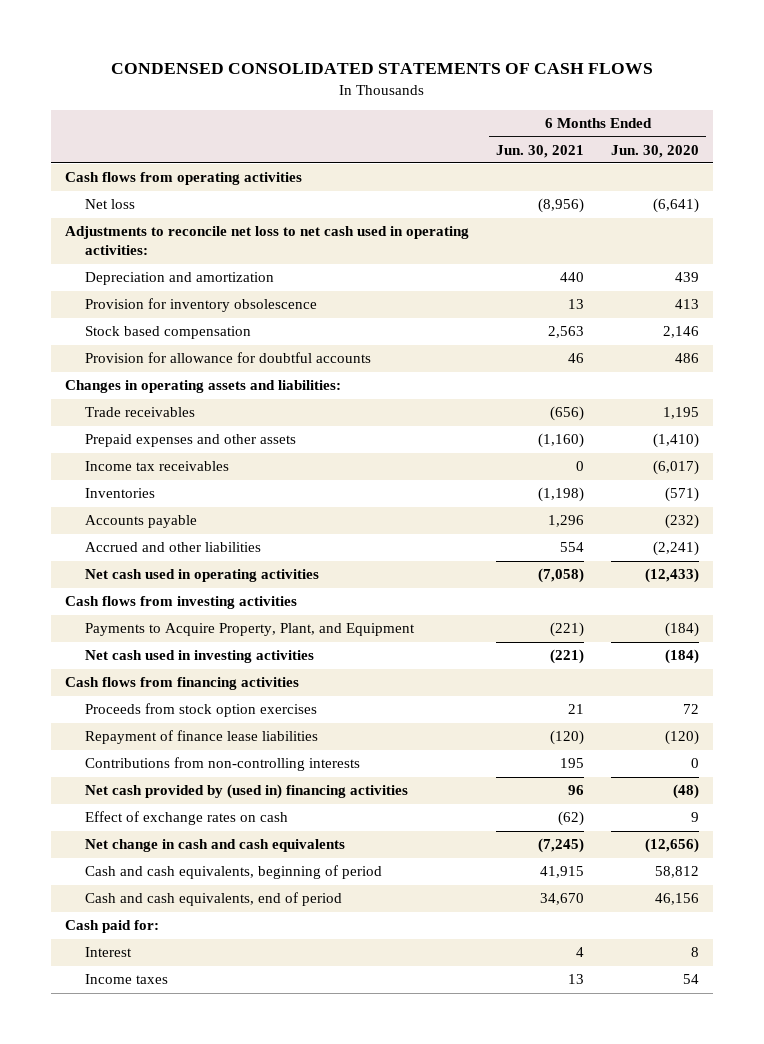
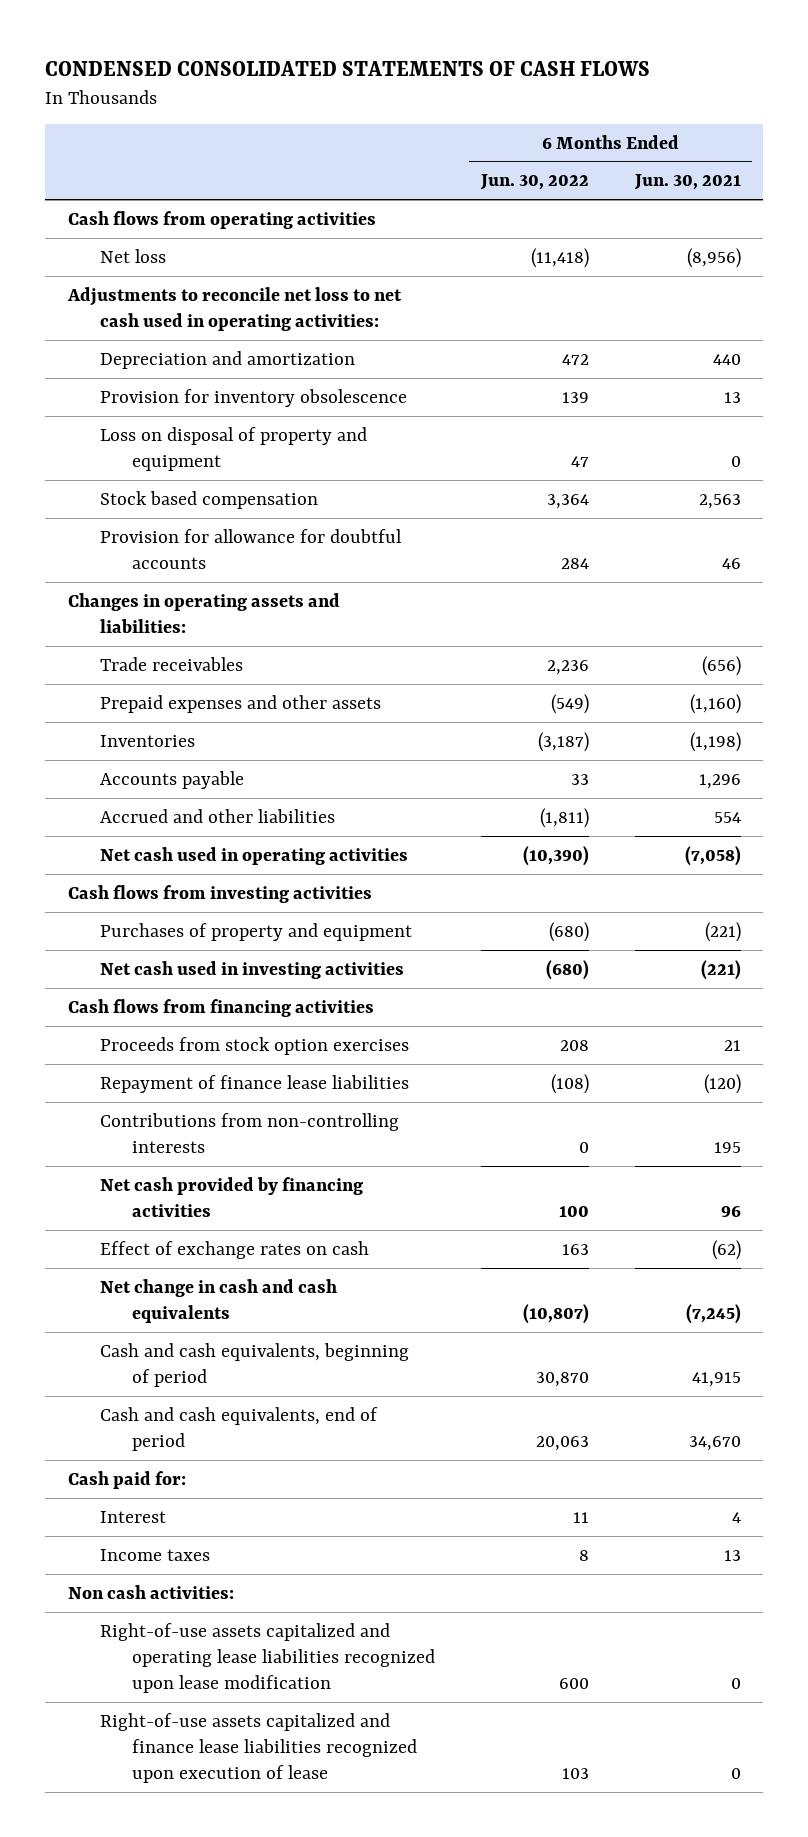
[611,144,700,158] Jun. 30, 2020 -> none
none -> [479,174,589,191] Jun. 30, 2022
none -> [99,426,367,471] Loss on disposal of property and equipment
[84,461,229,472] Income tax receivables -> none
[84,623,415,637] Payments to Acquire Property, Plant, and Equipment -> [99,922,412,941] Purchases of property and equipment
[84,784,408,800] Net cash provided by (used in) financing activities -> [99,1176,363,1217] Net cash provided by financing activities
none -> [67,1584,234,1599] Non cash activities:
none -> [99,1622,436,1694] Right-of-use assets capitalized and operating lease liabilities recognized upon lease modification
none -> [99,1712,418,1784] Right-of-use assets capitalized and finance lease liabilities recognized upon execution of lease

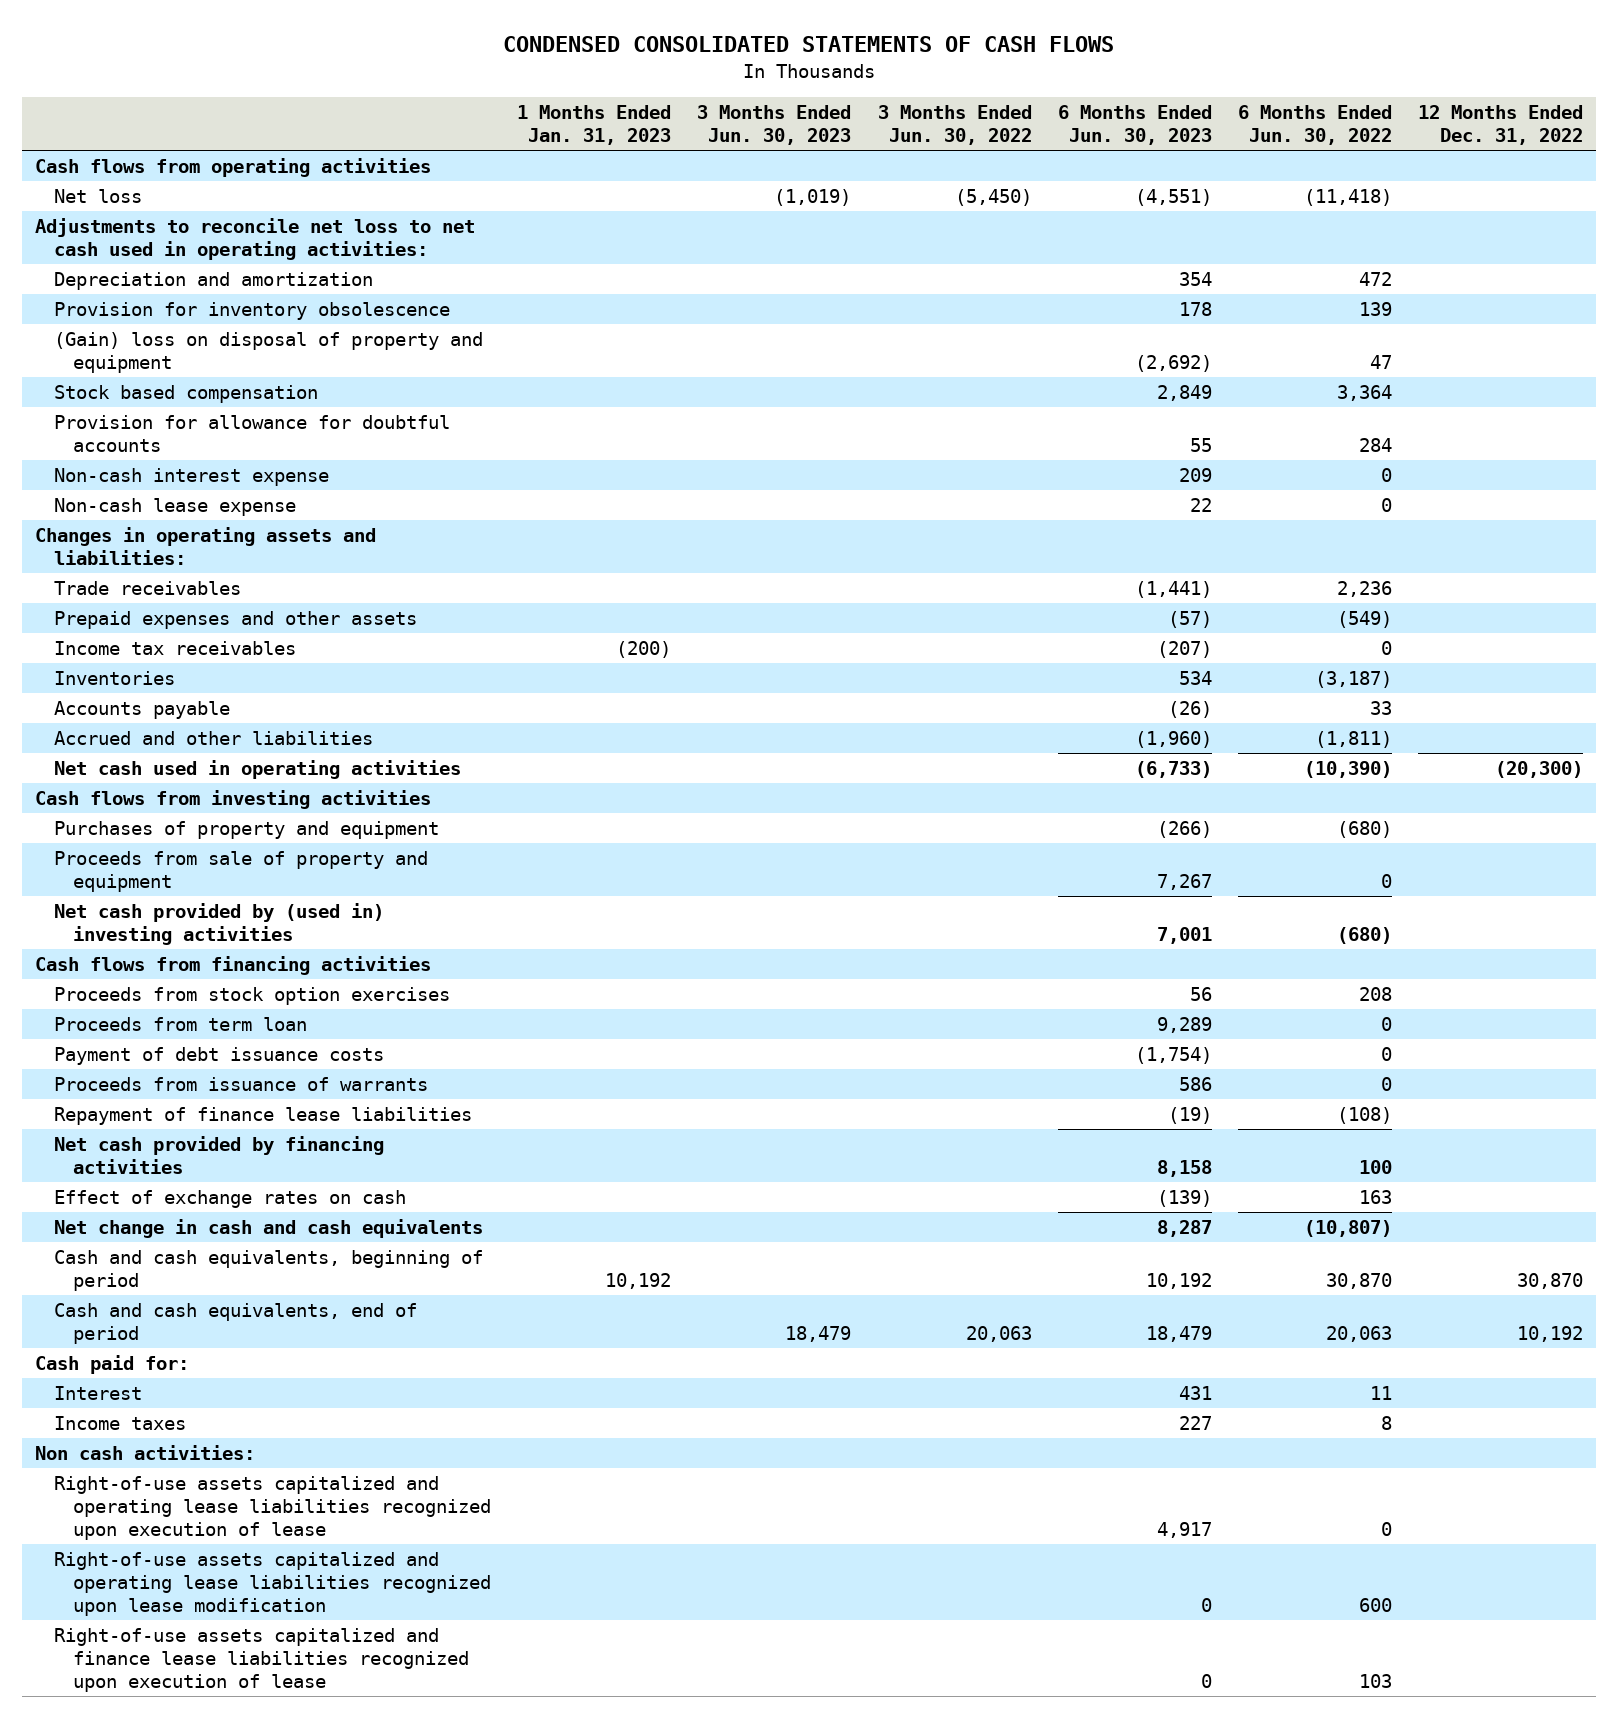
[633,174,741,191] Jun. 30, 2021 -> none
none -> [517,105,672,146] 1 Months Ended Jan. 31, 2023
none -> [697,105,852,146] 3 Months Ended Jun. 30, 2023
none -> [877,105,1032,146] 3 Months Ended Jun. 30, 2022
none -> [1057,105,1212,146] 6 Months Ended Jun. 30, 2023
none -> [1417,105,1583,146] 12 Months Ended Dec. 31, 2022
[99,426,367,471] Loss on disposal of property and equipment -> [54,332,484,374] (Gain) loss on disposal of property and equipment
none -> [54,468,330,487] Non-cash interest expense
none -> [54,498,297,517] Non-cash lease expense
none -> [54,641,297,656] Income tax receivables
none -> [54,851,429,893] Proceeds from sale of property and equipment
[99,960,404,979] Net cash used in investing activities -> [54,903,385,946] Net cash provided by (used in) investing activities
none -> [54,1017,308,1032] Proceeds from term loan
none -> [54,1047,385,1066] Payment of debt issuance costs
none -> [54,1077,429,1092] Proceeds from issuance of warrants
[99,1112,399,1153] Contributions from non-controlling interests -> none
none -> [54,1476,492,1541] Right-of-use assets capitalized and operating lease liabilities recognized upon execution of lease

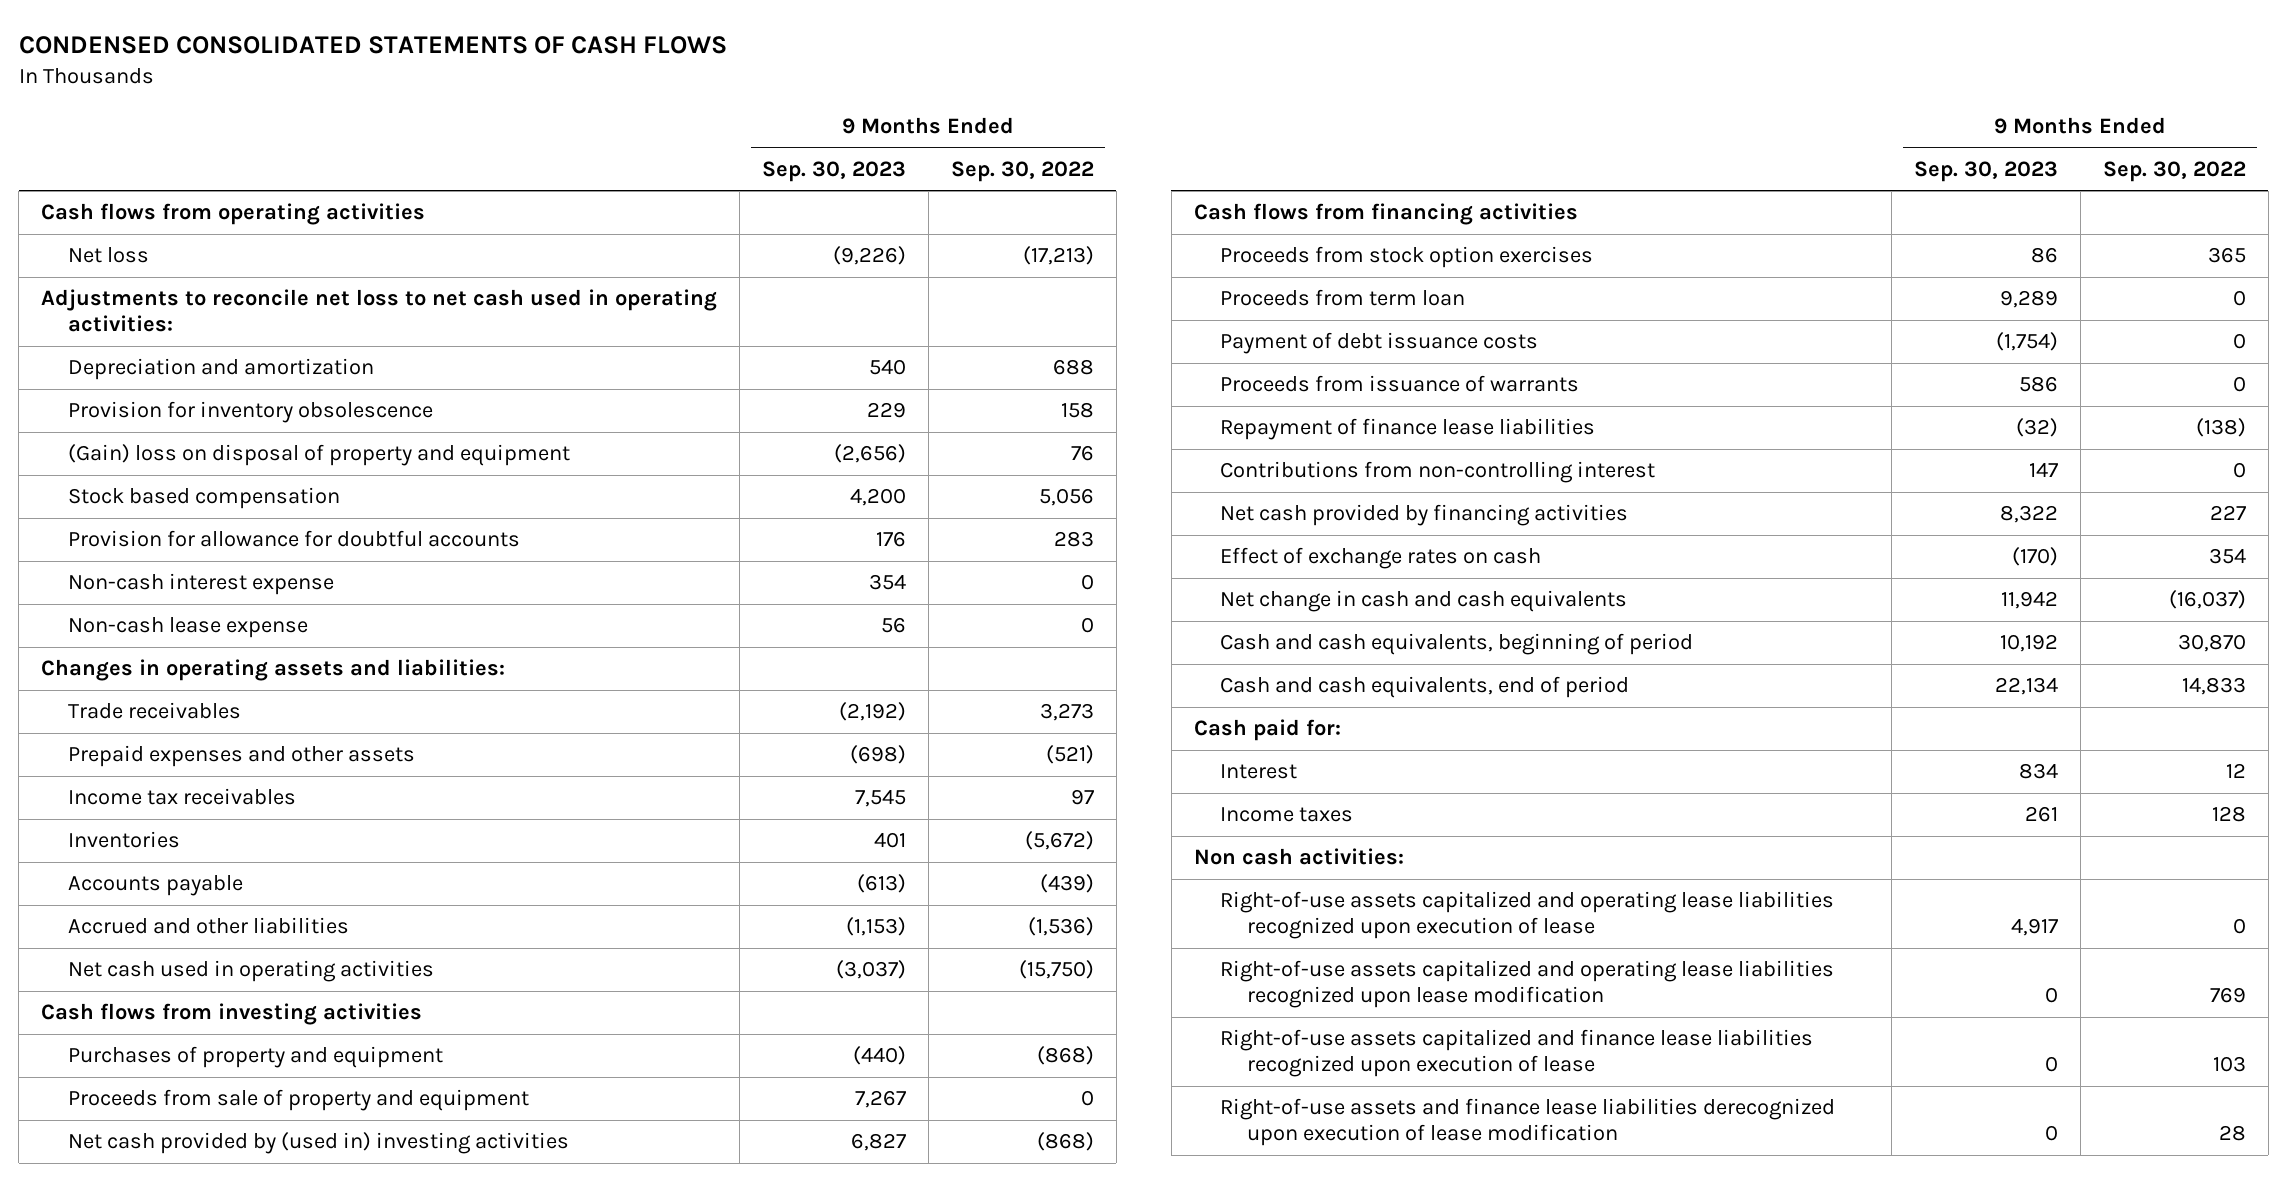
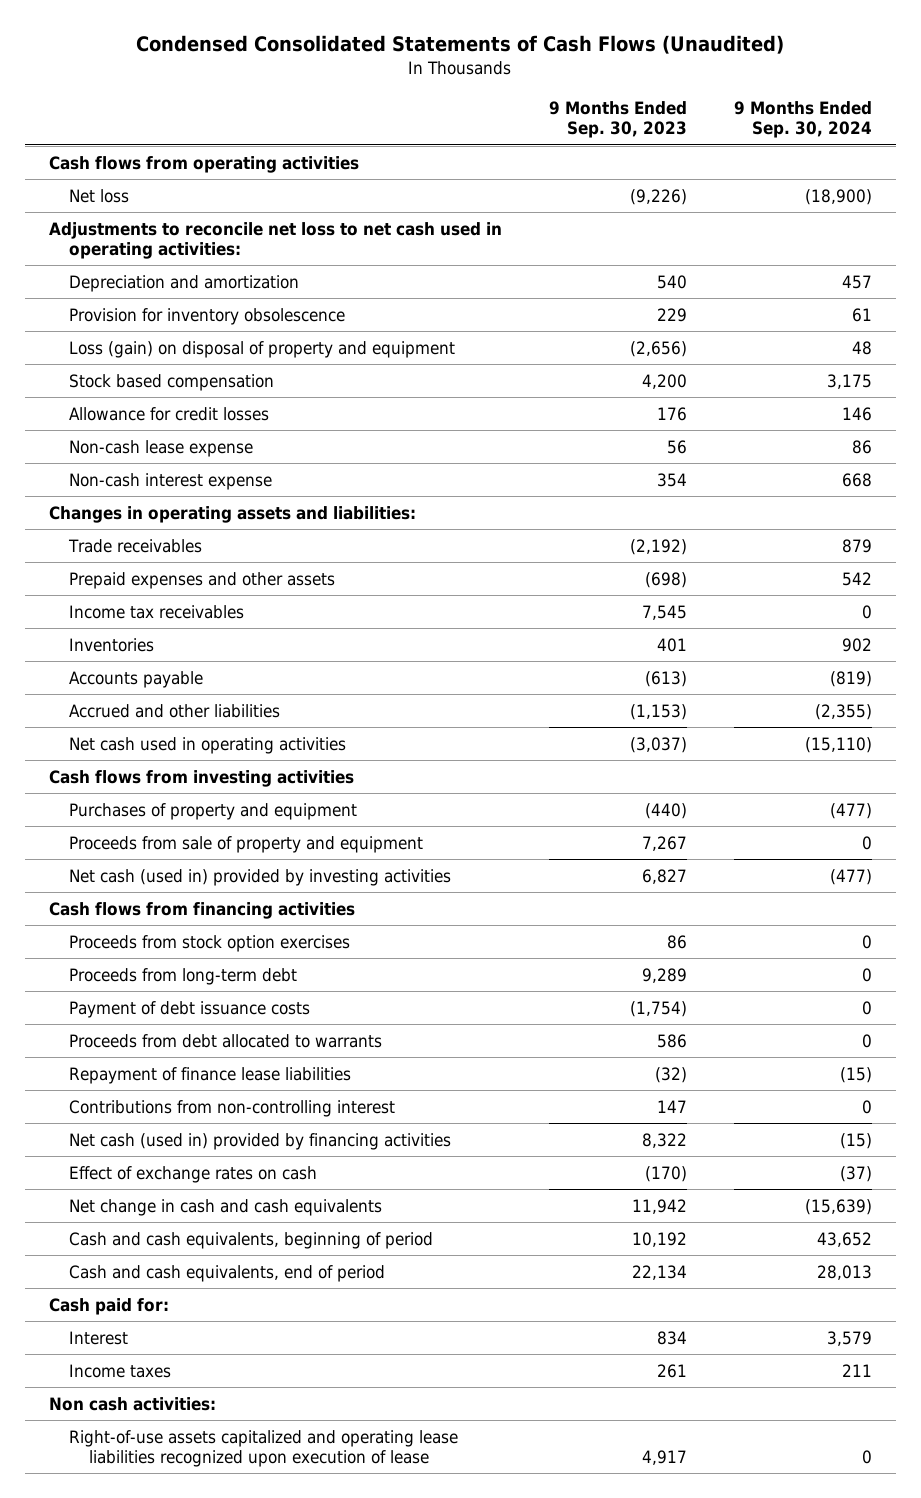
[18,36,727,55] CONDENSED CONSOLIDATED STATEMENTS OF CASH FLOWS -> [136,35,785,55] Condensed Consolidated Statements of Cash Flows (Unaudited)
[950,160,1094,182] Sep. 30, 2022 -> none
none -> [734,100,873,139] 9 Months Ended Sep. 30, 2024
[67,444,570,467] (Gain) loss on disposal of property and equipment -> [68,340,455,358] Loss (gain) on disposal of property and equipment
[67,530,520,548] Provision for allowance for doubtful accounts -> [68,406,269,421] Allowance for credit losses
[67,573,334,596] Non-cash interest expense -> [68,472,272,490] Non-cash interest expense
[67,1132,569,1155] Net cash provided by (used in) investing activities -> [68,868,451,886] Net cash (used in) provided by investing activities
[1220,289,1466,307] Proceeds from term loan -> [68,967,297,985] Proceeds from long-term debt
[1220,375,1580,393] Proceeds from issuance of warrants -> [68,1033,382,1048] Proceeds from debt allocated to warrants
[1220,504,1629,527] Net cash provided by financing activities -> [68,1132,451,1150] Net cash (used in) provided by financing activities
[1220,960,1835,1009] Right-of-use assets capitalized and operating lease liabilities recognized upon lease modification -> none
[1220,1029,1814,1078] Right-of-use assets capitalized and finance lease liabilities recognized upon execution of lease -> none
[1220,1098,1836,1147] Right-of-use assets and finance lease liabilities derecognized upon execution of lease modification -> none

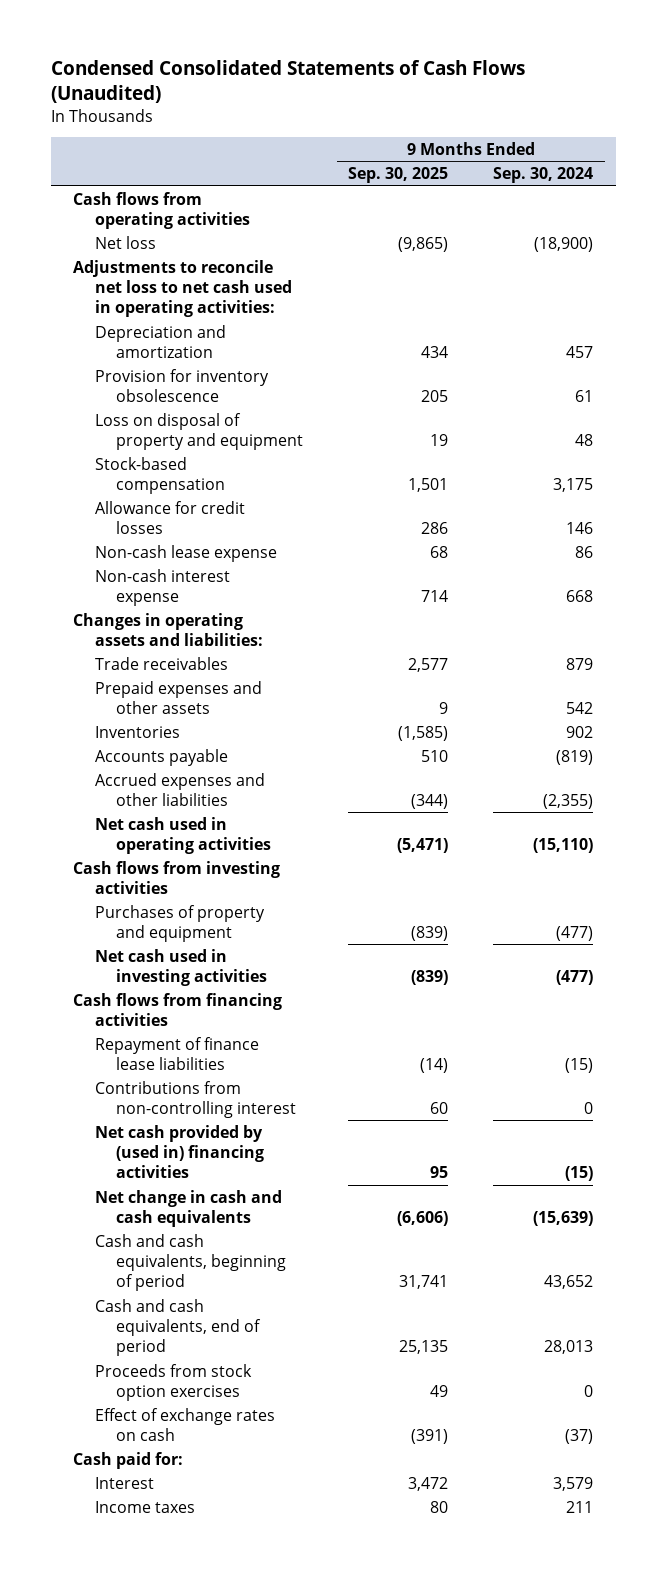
[548,100,687,139] 9 Months Ended Sep. 30, 2023 -> none
none -> [348,167,449,184] Sep. 30, 2025
[68,340,455,358] Loss (gain) on disposal of property and equipment -> [94,412,304,450] Loss on disposal of property and equipment
[68,373,274,391] Stock based compensation -> [94,456,226,494] Stock-based compensation
[68,604,244,619] Income tax receivables -> none
[68,703,280,718] Accrued and other liabilities -> [94,772,265,806] Accrued expenses and other liabilities
[68,835,423,853] Proceeds from sale of property and equipment -> none
[68,868,451,886] Net cash (used in) provided by investing activities -> [94,948,268,986] Net cash used in investing activities
[68,967,297,985] Proceeds from long-term debt -> none
[68,1000,310,1018] Payment of debt issuance costs -> none
[68,1033,382,1048] Proceeds from debt allocated to warrants -> none
[68,1132,451,1150] Net cash (used in) provided by financing activities -> [94,1124,265,1179] Net cash provided by (used in) financing activities
[68,934,350,952] Proceeds from stock option exercises -> [94,1363,252,1401] Proceeds from stock option exercises
[68,1165,317,1183] Effect of exchange rates on cash -> [94,1407,275,1441] Effect of exchange rates on cash
[48,1396,216,1411] Non cash activities: -> none
[68,1429,458,1468] Right-of-use assets capitalized and operating lease liabilities recognized upon execution of lease -> none

